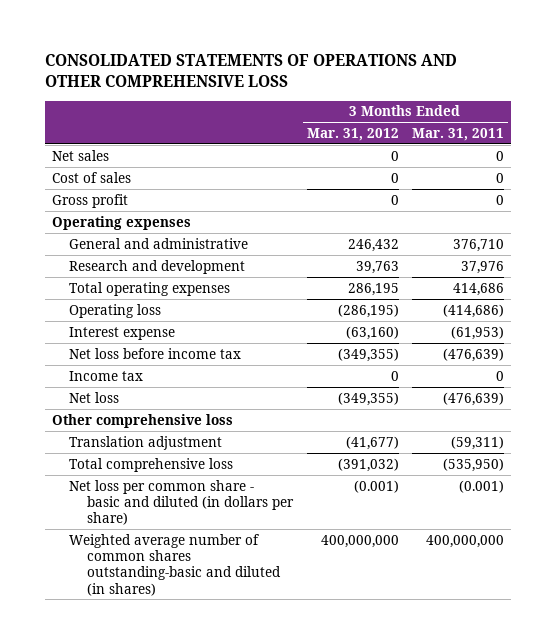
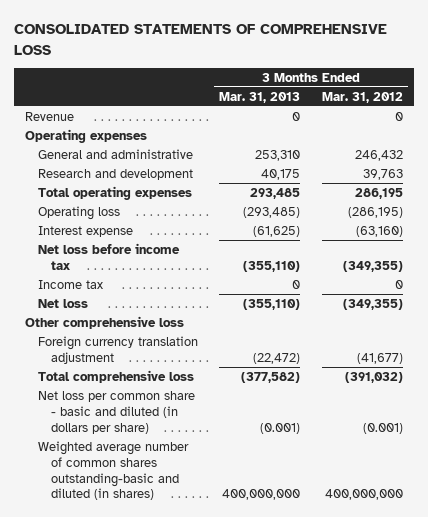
[44,54,457,88] CONSOLIDATED STATEMENTS OF OPERATIONS AND OTHER COMPREHENSIVE LOSS -> [14,24,388,55] CONSOLIDATED STATEMENTS OF COMPREHENSIVE LOSS
[412,128,505,142] Mar. 31, 2011 -> none
none -> [219,91,301,103] Mar. 31, 2013
[51,149,109,161] Net sales -> none
[51,171,131,183] Cost of sales -> none
[51,193,128,208] Gross profit -> none
none -> [25,111,75,121] Revenue
[69,435,223,450] Translation adjustment -> [37,335,198,364] Foreign currency translation adjustment

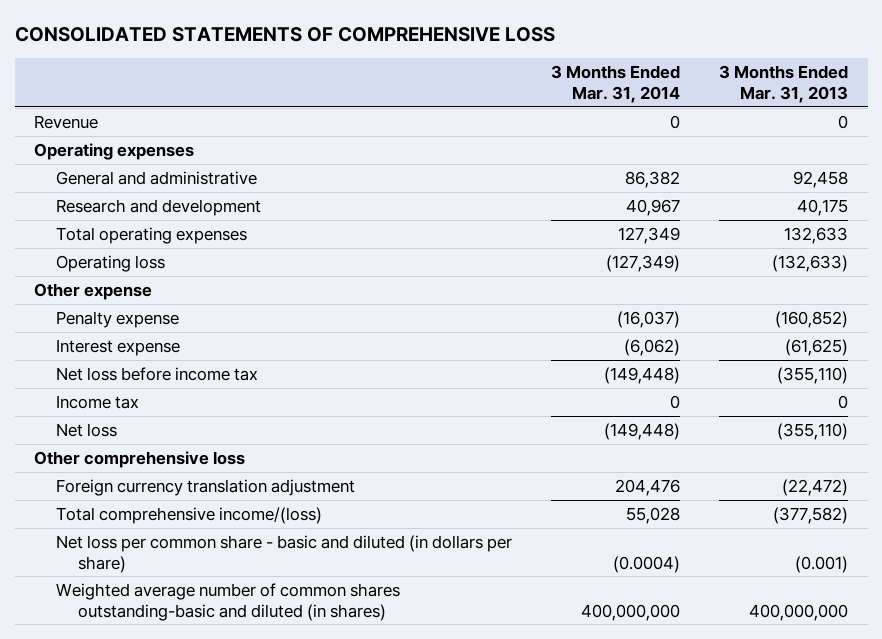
[321,91,403,103] Mar. 31, 2012 -> none
none -> [550,65,680,104] 3 Months Ended Mar. 31, 2014
[255,149,301,161] 253,310 -> [793,170,849,188] 92,458
[250,187,301,199] 293,485 -> [784,226,849,244] 132,633
[243,206,301,218] (293,485) -> [772,254,849,272] (132,633)
none -> [34,282,153,300] Other expense
none -> [55,310,179,328] Penalty expense
[37,369,194,383] Total comprehensive loss -> [55,506,322,524] Total comprehensive income/(loss)

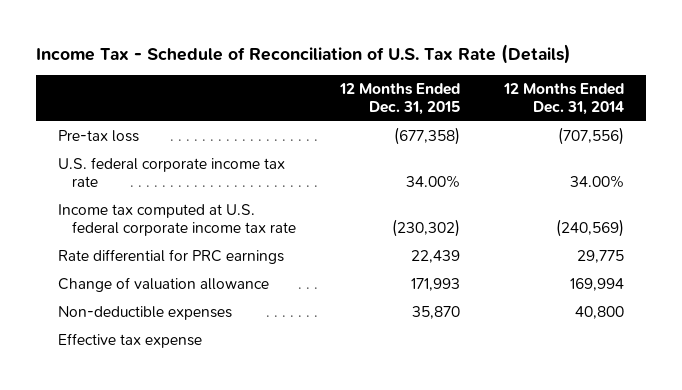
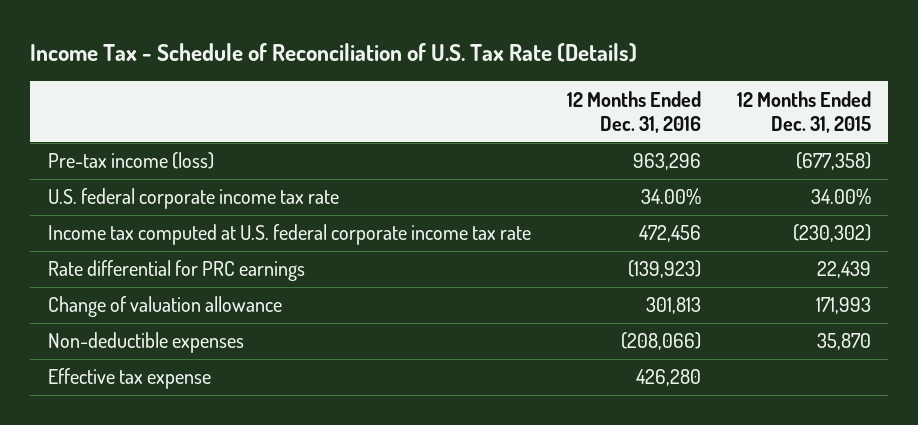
[503,82,625,116] 12 Months Ended Dec. 31, 2014 -> none
none -> [566,90,701,134] 12 Months Ended Dec. 31, 2016
[58,130,140,143] Pre-tax loss -> [47,152,214,170] Pre-tax income (loss)

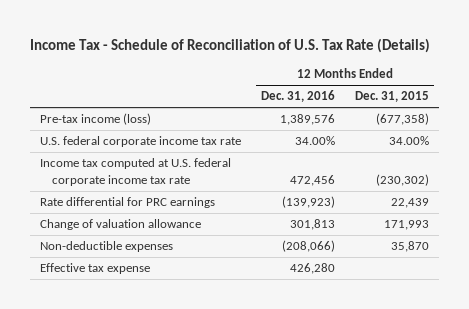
[632,153,701,171] 963,296 -> [280,114,336,126] 1,389,576

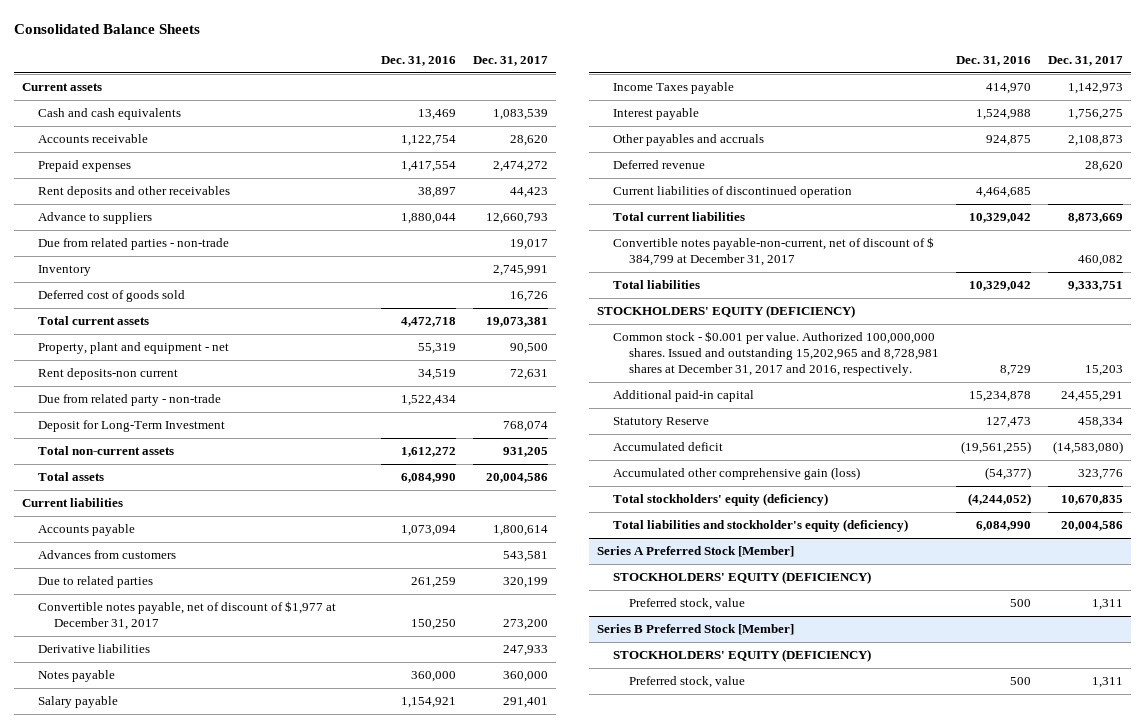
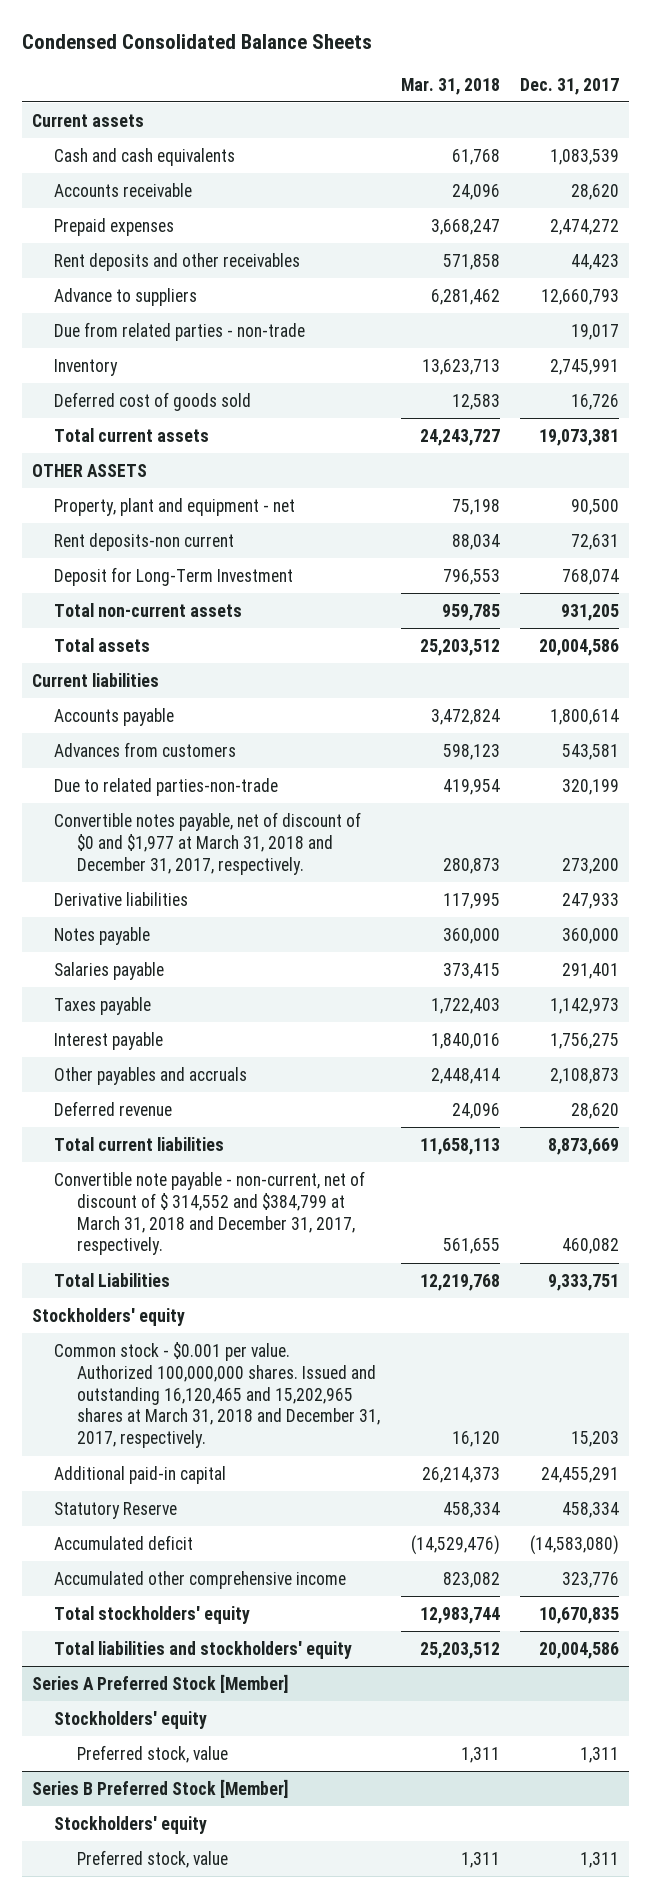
[13,24,200,35] Consolidated Balance Sheets -> [21,34,372,50] Condensed Consolidated Balance Sheets
[381,56,457,67] Dec. 31, 2016 -> none
none -> [400,77,500,95] Mar. 31, 2018
none -> [31,463,147,477] OTHER ASSETS
[38,394,222,407] Due from related party - non-trade -> none
[38,576,154,589] Due to related parties -> [54,777,279,796] Due to related parties-non-trade
[38,601,337,631] Convertible notes payable, net of discount of $1,977 at December 31, 2017 -> [54,811,362,875] Convertible notes payable, net of discount of $0 and $1,977 at March 31, 2018 and December 31, 2017, respectively.
[38,696,119,709] Salary payable -> [54,961,165,980] Salaries payable
[613,82,735,95] Income Taxes payable -> [54,996,152,1015] Taxes payable
[613,186,853,199] Current liabilities of discontinued operation -> none
[613,237,935,267] Convertible notes payable-non-current, net of discount of $ 384,799 at December 31, 2017 -> [54,1170,366,1256] Convertible note payable - non-current, net of discount of $ 314,552 and $384,799 at March 31, 2018 and December 31, 2017, respectively.
[613,280,701,290] Total liabilities -> [54,1272,171,1287] Total Liabilities
[597,305,856,319] STOCKHOLDERS' EQUITY (DEFICIENCY) -> [31,1307,185,1326] Stockholders' equity
[613,331,940,376] Common stock - $0.001 per value. Authorized 100,000,000 shares. Issued and outstanding 15,202,965 and 8,728,981 shares at December 31, 2017 and 2016, respectively. -> [54,1341,381,1449] Common stock - $0.001 per value. Authorized 100,000,000 shares. Issued and outstanding 16,120,465 and 15,202,965 shares at March 31, 2018 and December 31, 2017, respectively.
[613,467,861,481] Accumulated other comprehensive gain (loss) -> [54,1570,347,1589] Accumulated other comprehensive income
[613,493,829,507] Total stockholders' equity (deficiency) -> [54,1605,251,1624] Total stockholders' equity
[613,519,909,533] Total liabilities and stockholder's equity (deficiency) -> [54,1640,353,1659] Total liabilities and stockholders' equity
[613,571,872,585] STOCKHOLDERS' EQUITY (DEFICIENCY) -> [54,1710,208,1729] Stockholders' equity
[613,649,872,663] STOCKHOLDERS' EQUITY (DEFICIENCY) -> [54,1815,208,1834] Stockholders' equity

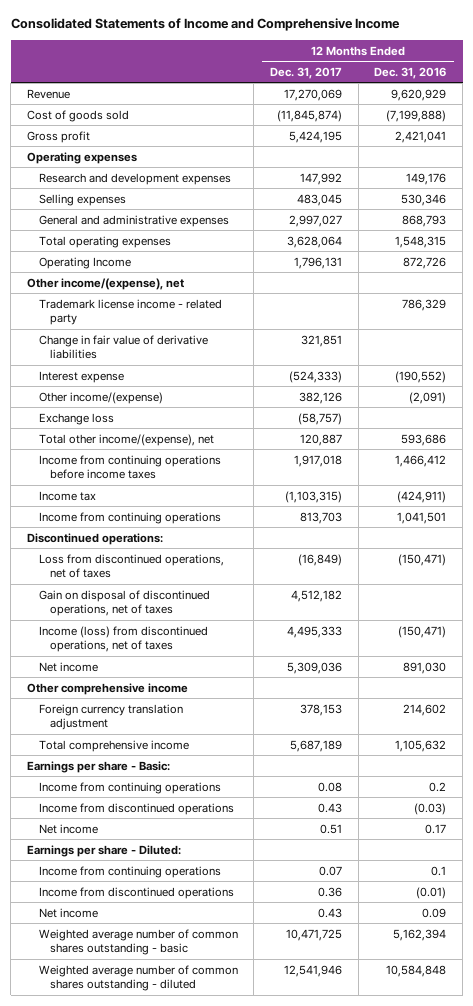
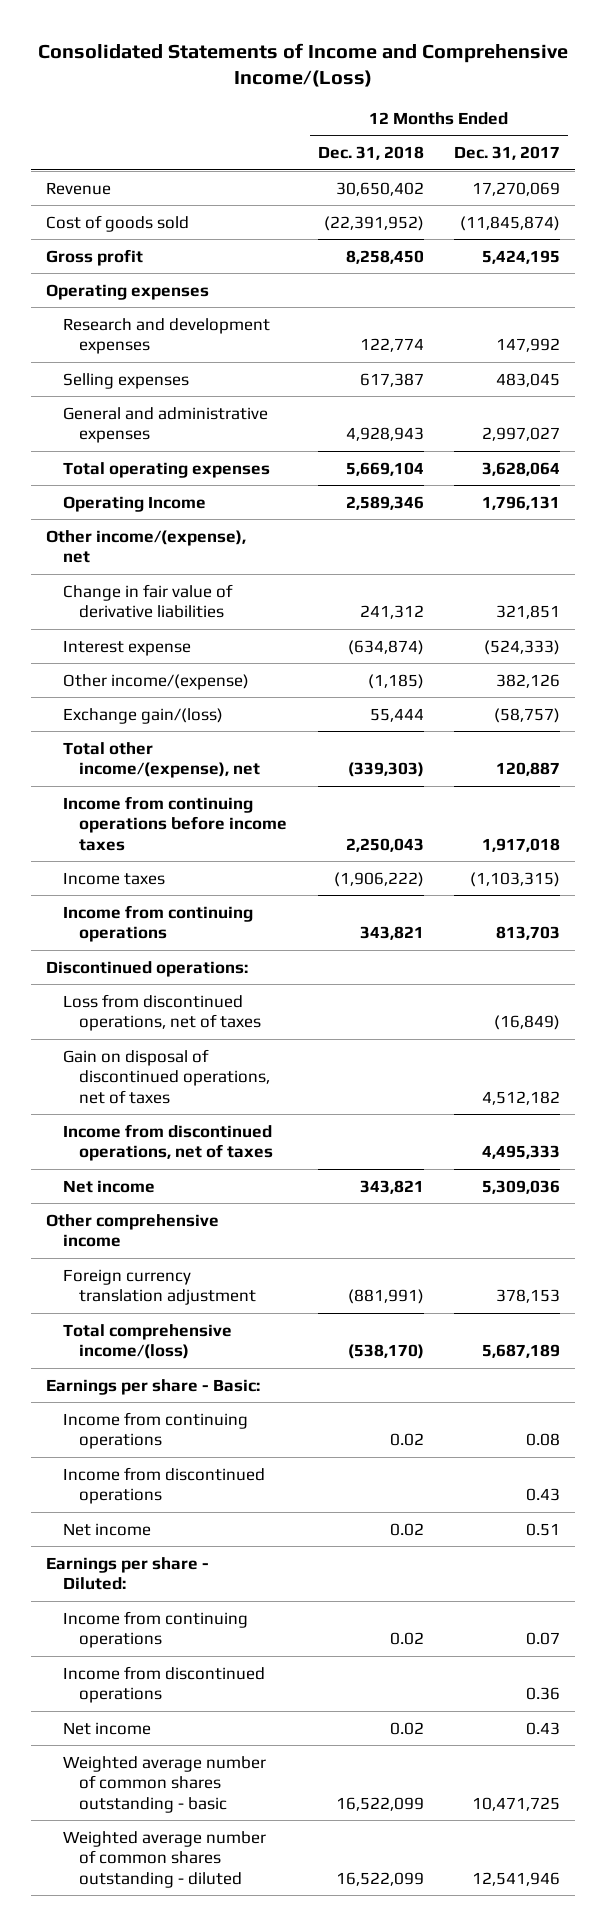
[10,18,400,32] Consolidated Statements of Income and Comprehensive Income -> [38,42,569,88] Consolidated Statements of Income and Comprehensive Income/(Loss)
[374,66,447,79] Dec. 31, 2016 -> none
none -> [317,146,424,161] Dec. 31, 2018
[38,298,222,326] Trademark license income - related party -> none
[38,412,114,425] Exchange loss -> [62,707,223,724] Exchange gain/(loss)
[38,490,96,501] Income tax -> [62,871,165,885] Income taxes
[38,625,208,653] Income (loss) from discontinued operations, net of taxes -> [62,1123,274,1162] Income from discontinued operations, net of taxes
[38,739,189,752] Total comprehensive income -> [62,1323,232,1360] Total comprehensive income/(loss)

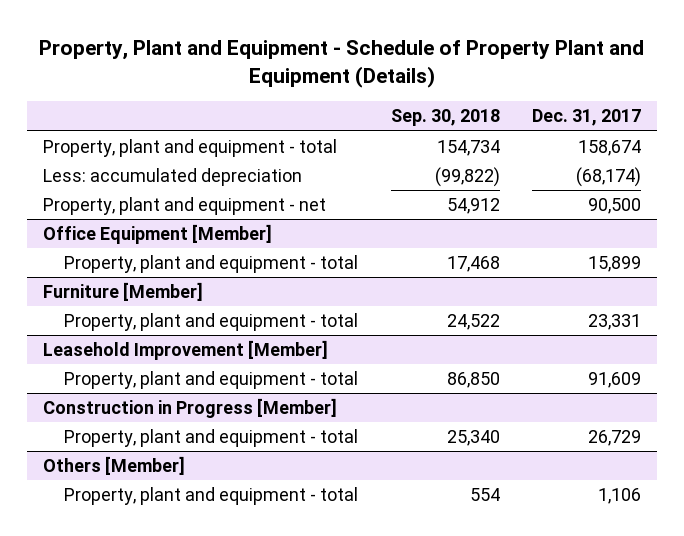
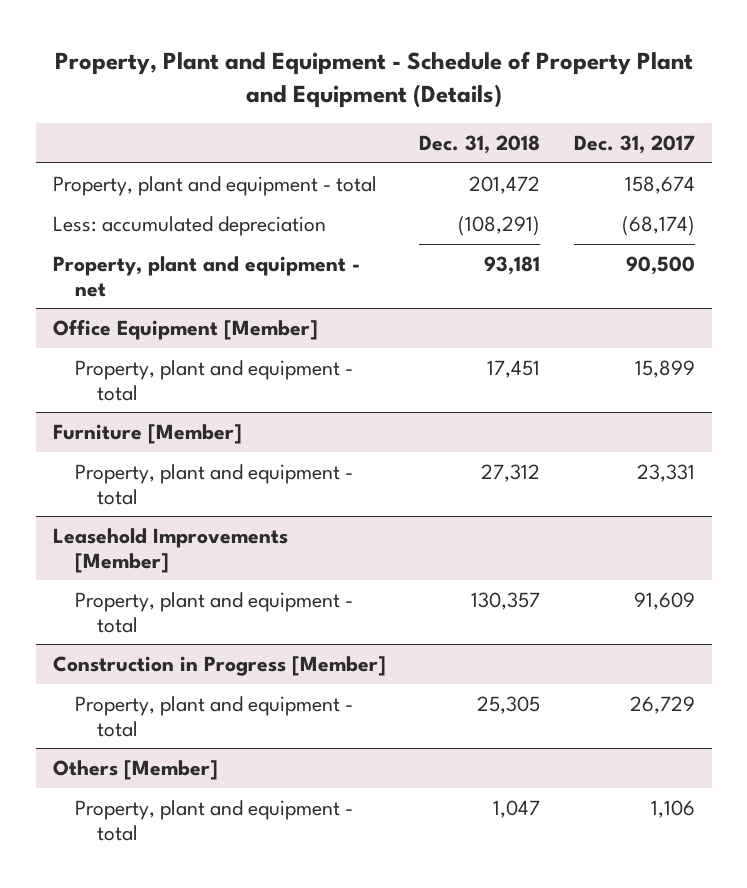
[390,109,500,127] Sep. 30, 2018 -> none
none -> [419,134,541,154] Dec. 31, 2018
[43,340,329,361] Leasehold Improvement [Member] -> [52,527,288,573] Leasehold Improvements [Member]

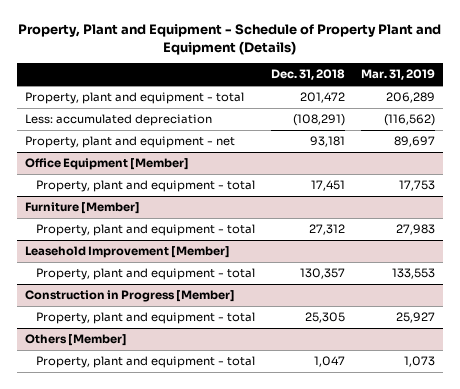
[573,134,695,154] Dec. 31, 2017 -> none
none -> [361,69,436,81] Mar. 31, 2019
[52,527,288,573] Leasehold Improvements [Member] -> [24,246,230,259] Leasehold Improvement [Member]

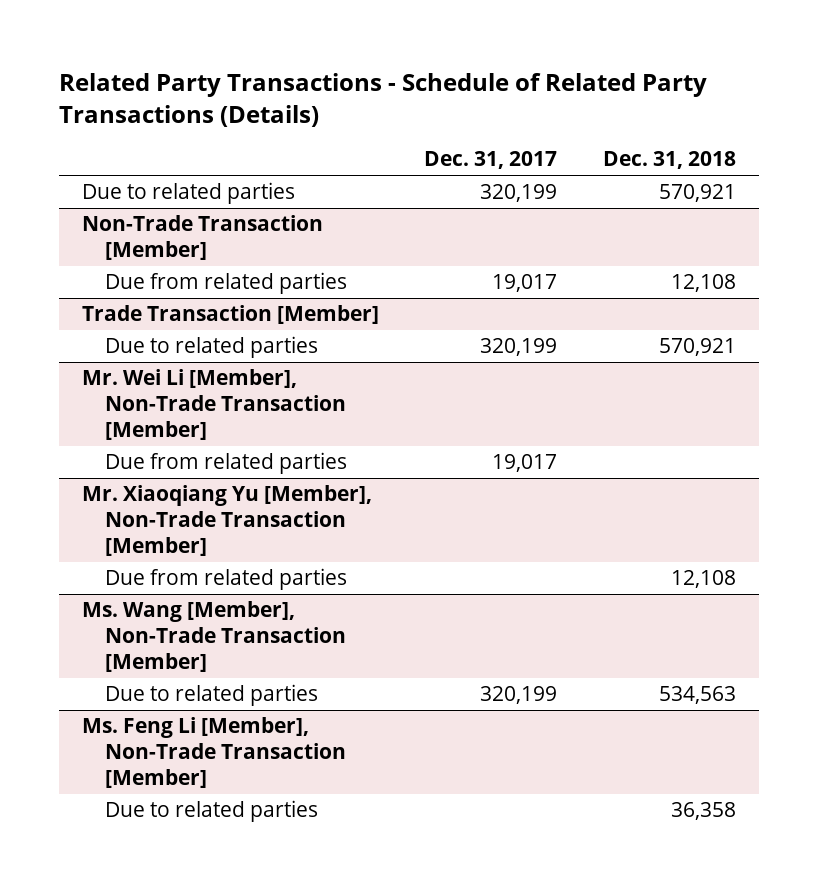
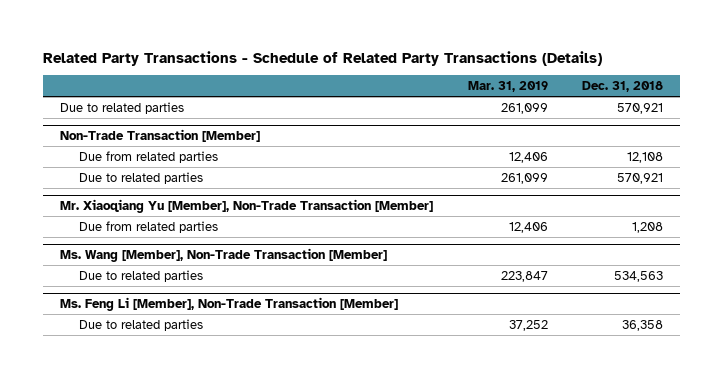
[424,151,558,170] Dec. 31, 2017 -> none
none -> [467,80,548,92] Mar. 31, 2019
[81,305,379,325] Trade Transaction [Member] -> none
[81,369,346,441] Mr. Wei Li [Member], Non-Trade Transaction [Member] -> none
[104,452,347,475] Due from related parties -> none
[671,570,737,589] 12,108 -> [631,221,663,233] 1,208

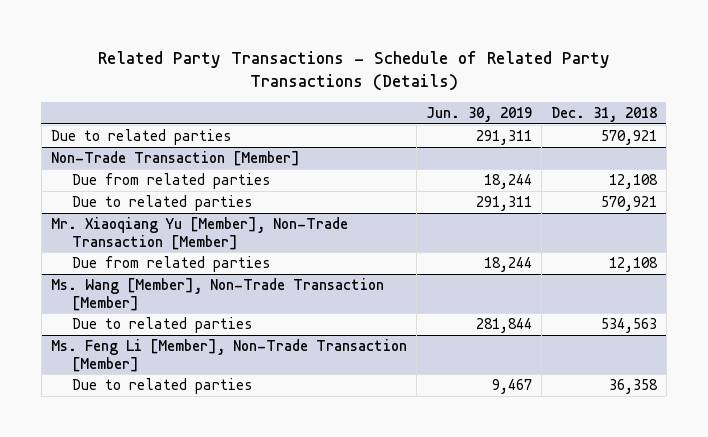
[467,80,548,92] Mar. 31, 2019 -> none
none -> [425,106,532,122] Jun. 30, 2019
[631,221,663,233] 1,208 -> [608,256,658,272] 12,108

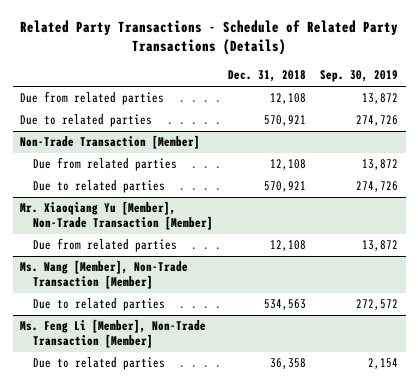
[425,106,532,122] Jun. 30, 2019 -> none
none -> [320,70,399,83] Sep. 30, 2019
none -> [19,91,164,106] Due from related parties

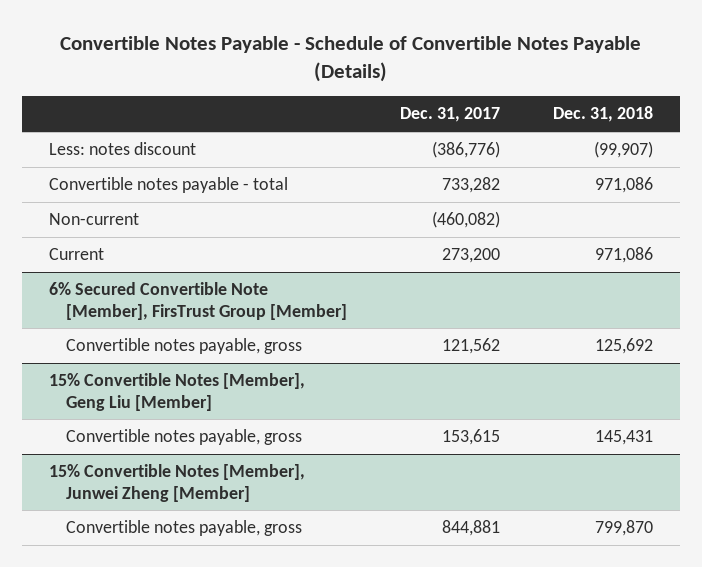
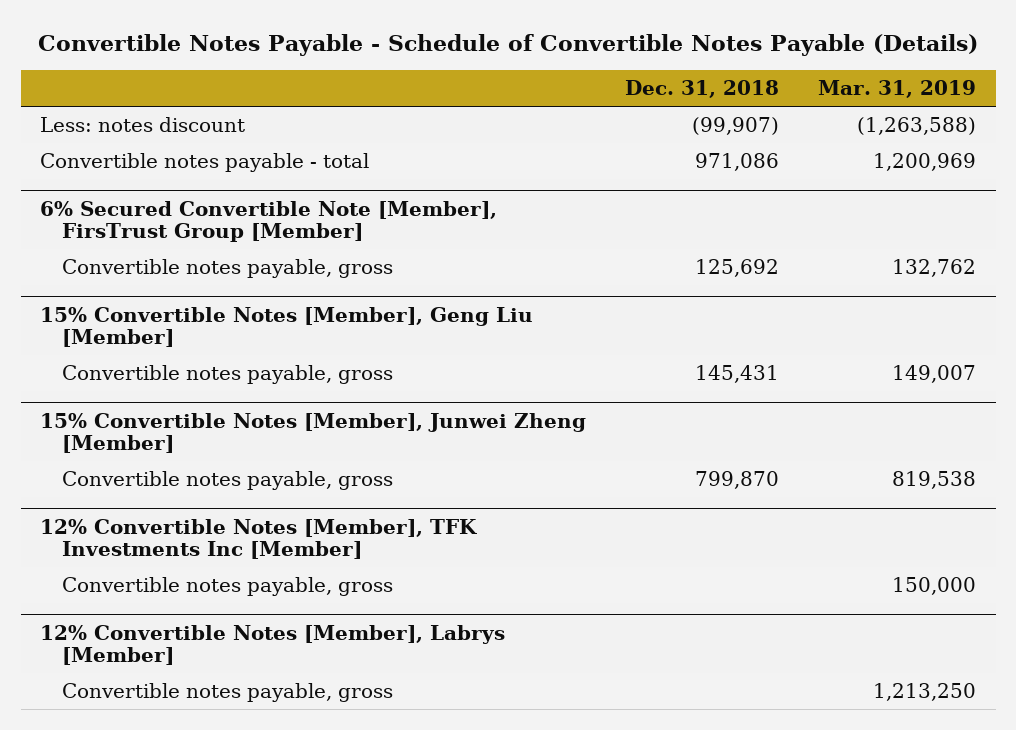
[400,107,501,123] Dec. 31, 2017 -> none
none -> [818,80,977,99] Mar. 31, 2019
[48,213,139,226] Non-current -> none
[48,248,104,261] Current -> none
none -> [40,518,478,560] 12% Convertible Notes [Member], TFK Investments Inc [Member]
none -> [61,577,393,597] Convertible notes payable, gross
none -> [40,624,506,666] 12% Convertible Notes [Member], Labrys [Member]
none -> [61,683,393,703] Convertible notes payable, gross

